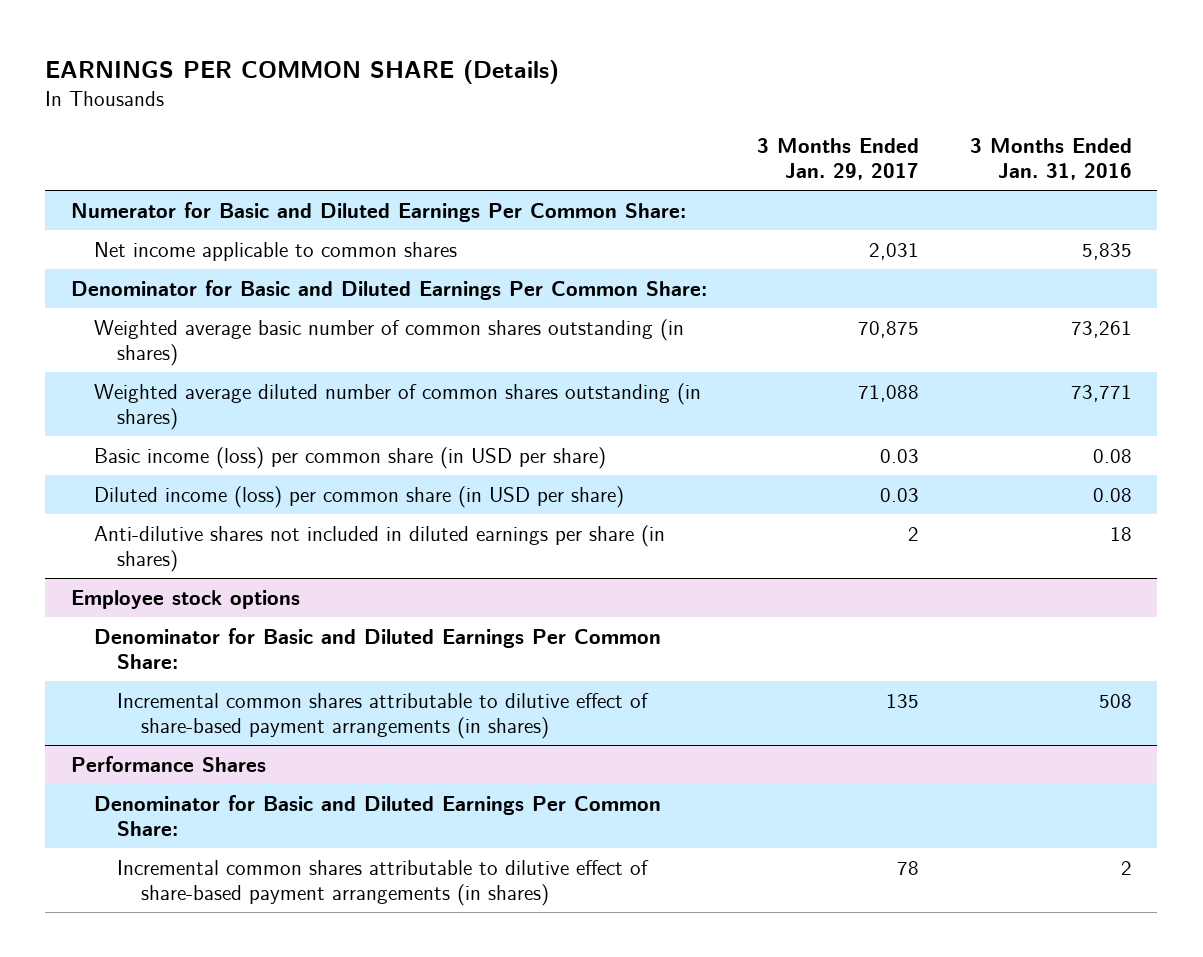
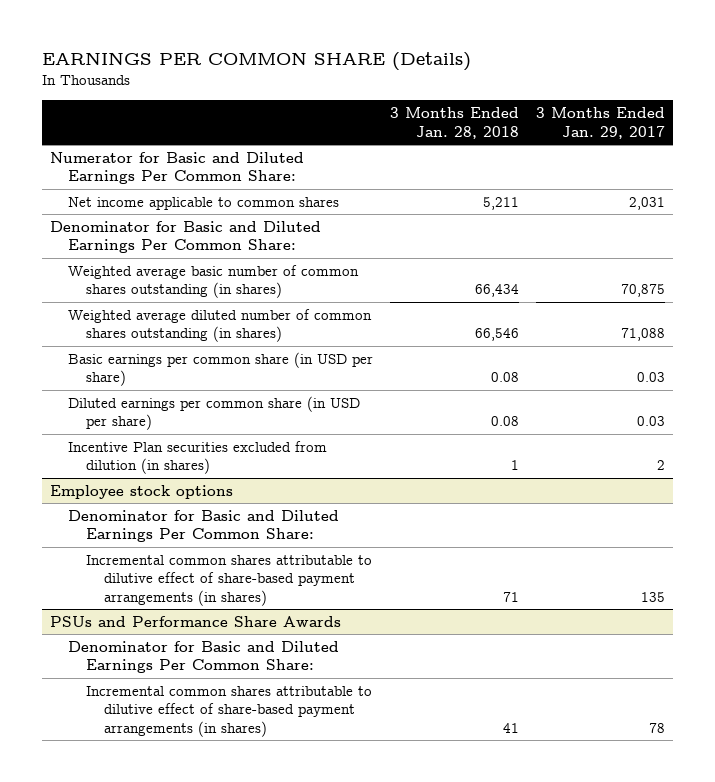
[970,138,1133,181] 3 Months Ended Jan. 31, 2016 -> none
none -> [390,107,520,139] 3 Months Ended Jan. 28, 2018
[94,446,607,469] Basic income (loss) per common share (in USD per share) -> [68,351,374,387] Basic earnings per common share (in USD per share)
[94,485,625,508] Diluted income (loss) per common share (in USD per share) -> [68,395,361,431] Diluted earnings per common share (in USD per share)
[94,524,666,572] Anti-dilutive shares not included in diluted earnings per share (in shares) -> [68,440,328,475] Incentive Plan securities excluded from dilution (in shares)
[70,755,266,772] Performance Shares -> [50,615,342,627] PSUs and Performance Share Awards

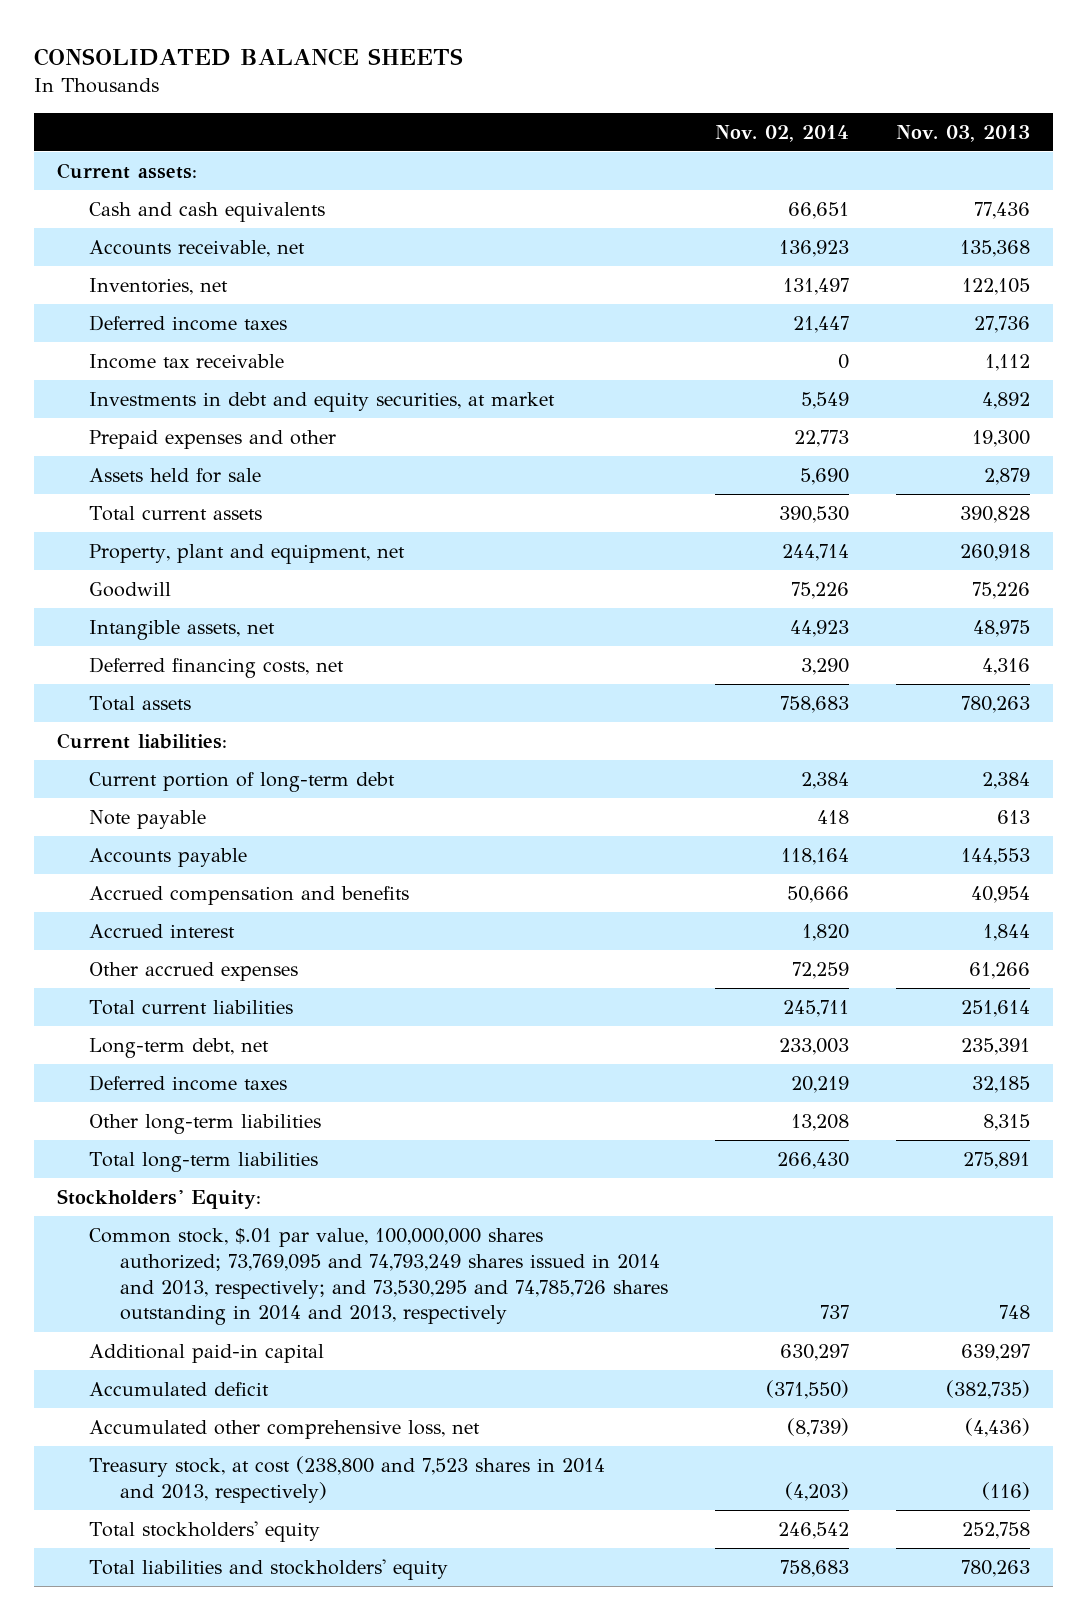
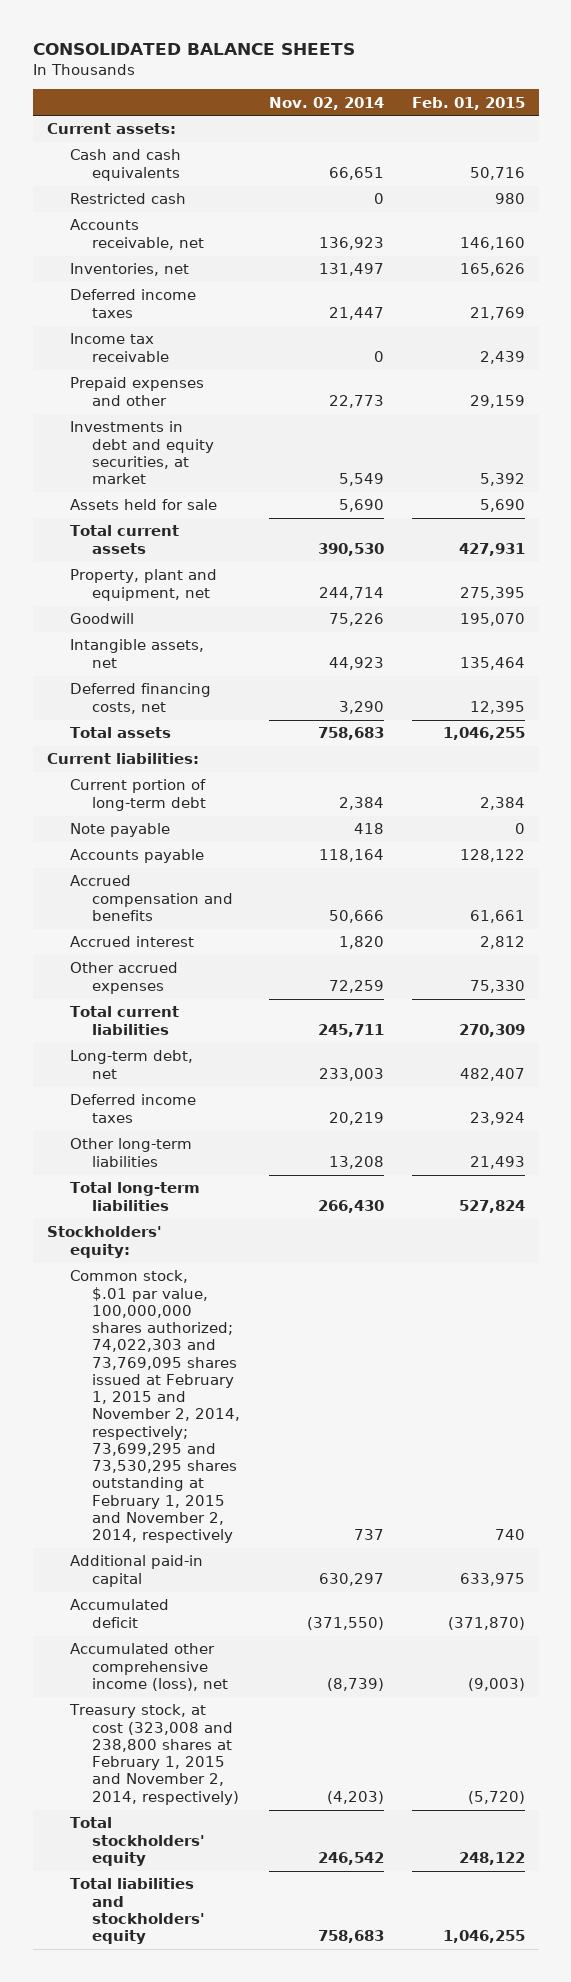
[896,124,1031,142] Nov. 03, 2013 -> none
none -> [411,96,525,110] Feb. 01, 2015
none -> [69,193,186,205] Restricted cash
[88,391,555,412] Investments in debt and equity securities, at market -> [69,421,215,485] Investments in debt and equity securities, at market
[57,1188,262,1209] Stockholders' Equity: -> [46,1226,162,1258] Stockholders' equity:
[88,1227,669,1326] Common stock, $.01 par value, 100,000,000 shares authorized; 73,769,095 and 74,793,249 shares issued in 2014 and 2013, respectively; and 73,530,295 and 74,785,726 shares outstanding in 2014 and 2013, respectively -> [69,1270,241,1544] Common stock, $.01 par value, 100,000,000 shares authorized; 74,022,303 and 73,769,095 shares issued at February 1, 2015 and November 2, 2014, respectively; 73,699,295 and 73,530,295 shares outstanding at February 1, 2015 and November 2, 2014, respectively
[88,1419,480,1439] Accumulated other comprehensive loss, net -> [69,1643,229,1691] Accumulated other comprehensive income (loss), net
[88,1455,605,1503] Treasury stock, at cost (238,800 and 7,523 shares in 2014 and 2013, respectively) -> [68,1704,240,1805] Treasury stock, at cost (323,008 and 238,800 shares at February 1, 2015 and November 2, 2014, respectively)

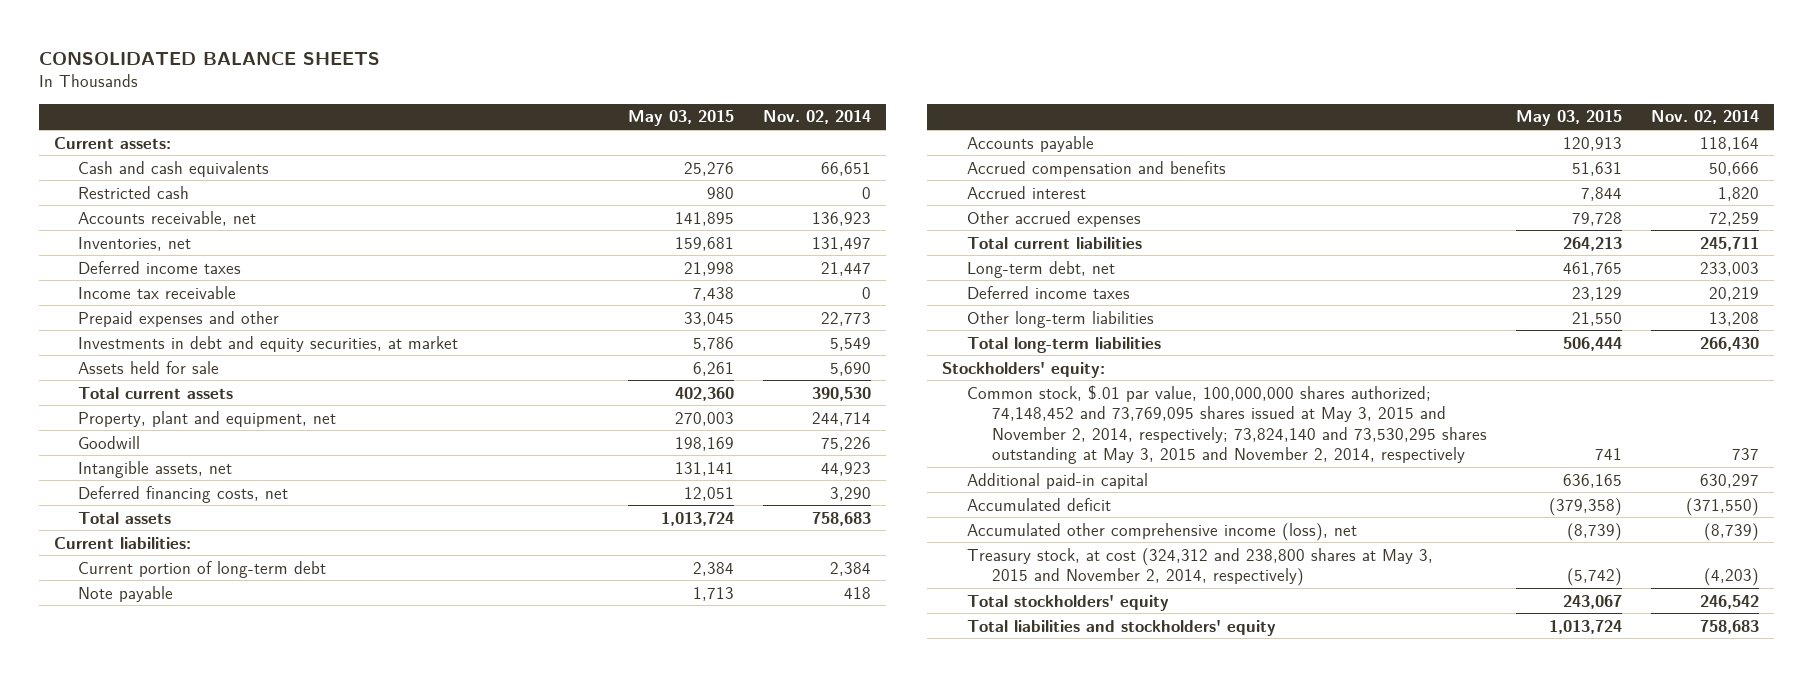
[411,96,525,110] Feb. 01, 2015 -> none
none -> [627,110,734,127] May 03, 2015
[69,1270,241,1544] Common stock, $.01 par value, 100,000,000 shares authorized; 74,022,303 and 73,769,095 shares issued at February 1, 2015 and November 2, 2014, respectively; 73,699,295 and 73,530,295 shares outstanding at February 1, 2015 and November 2, 2014, respectively -> [966,384,1487,465] Common stock, $.01 par value, 100,000,000 shares authorized; 74,148,452 and 73,769,095 shares issued at May 3, 2015 and November 2, 2014, respectively; 73,824,140 and 73,530,295 shares outstanding at May 3, 2015 and November 2, 2014, respectively
[68,1704,240,1805] Treasury stock, at cost (323,008 and 238,800 shares at February 1, 2015 and November 2, 2014, respectively) -> [966,547,1433,587] Treasury stock, at cost (324,312 and 238,800 shares at May 3, 2015 and November 2, 2014, respectively)

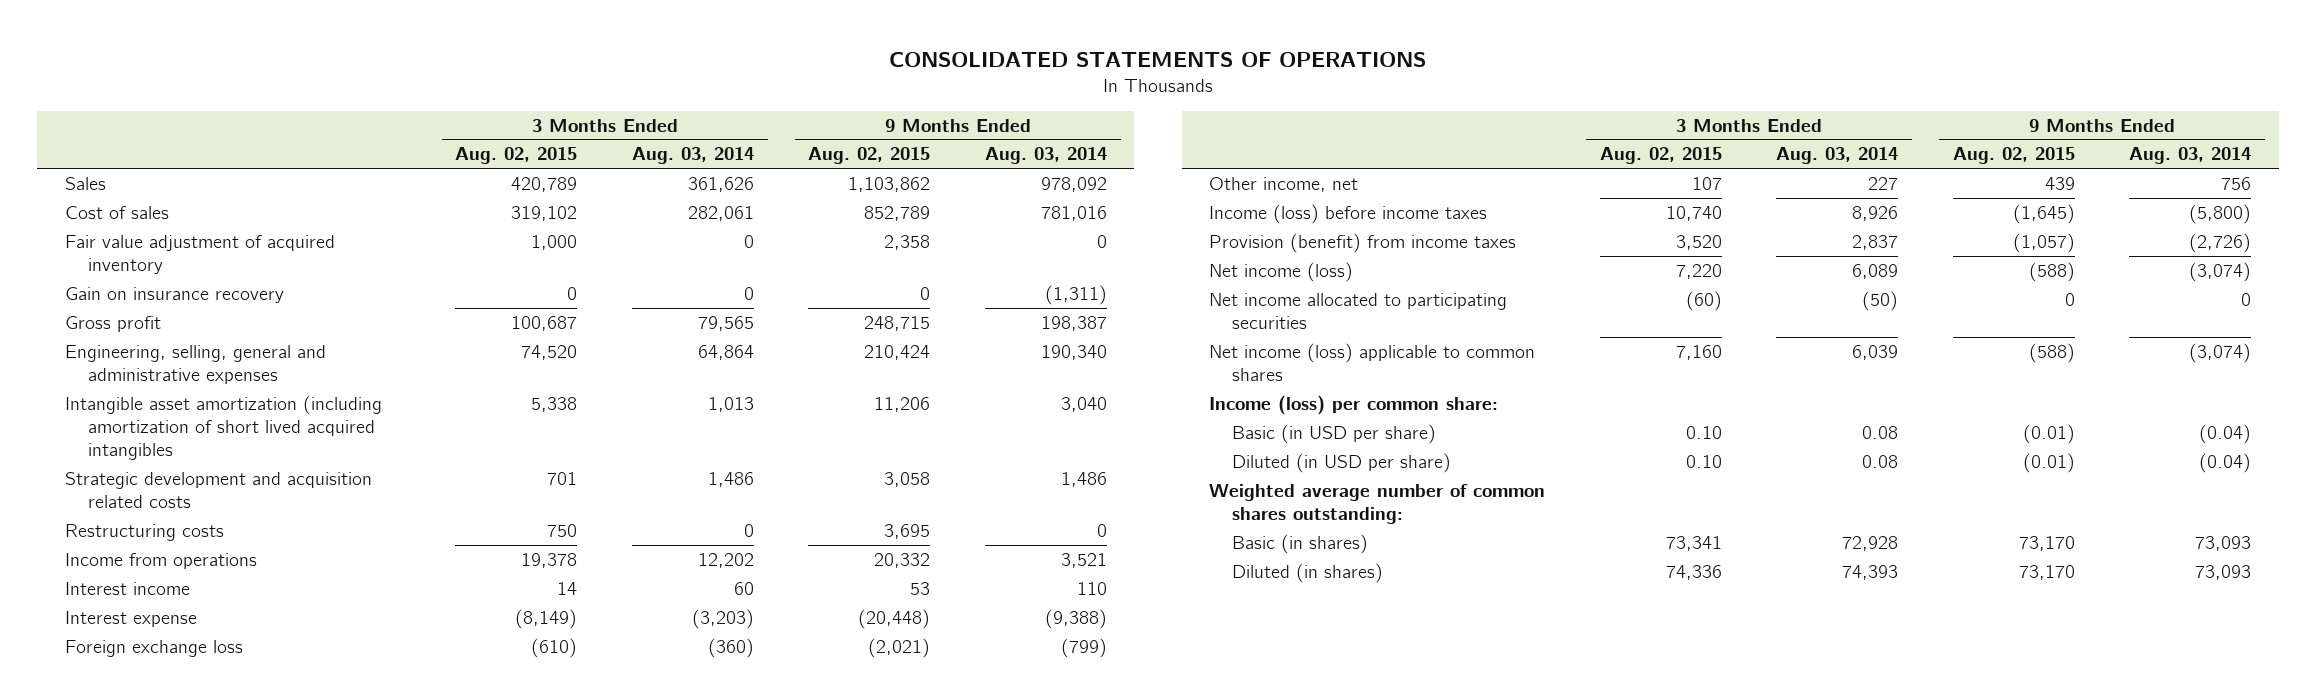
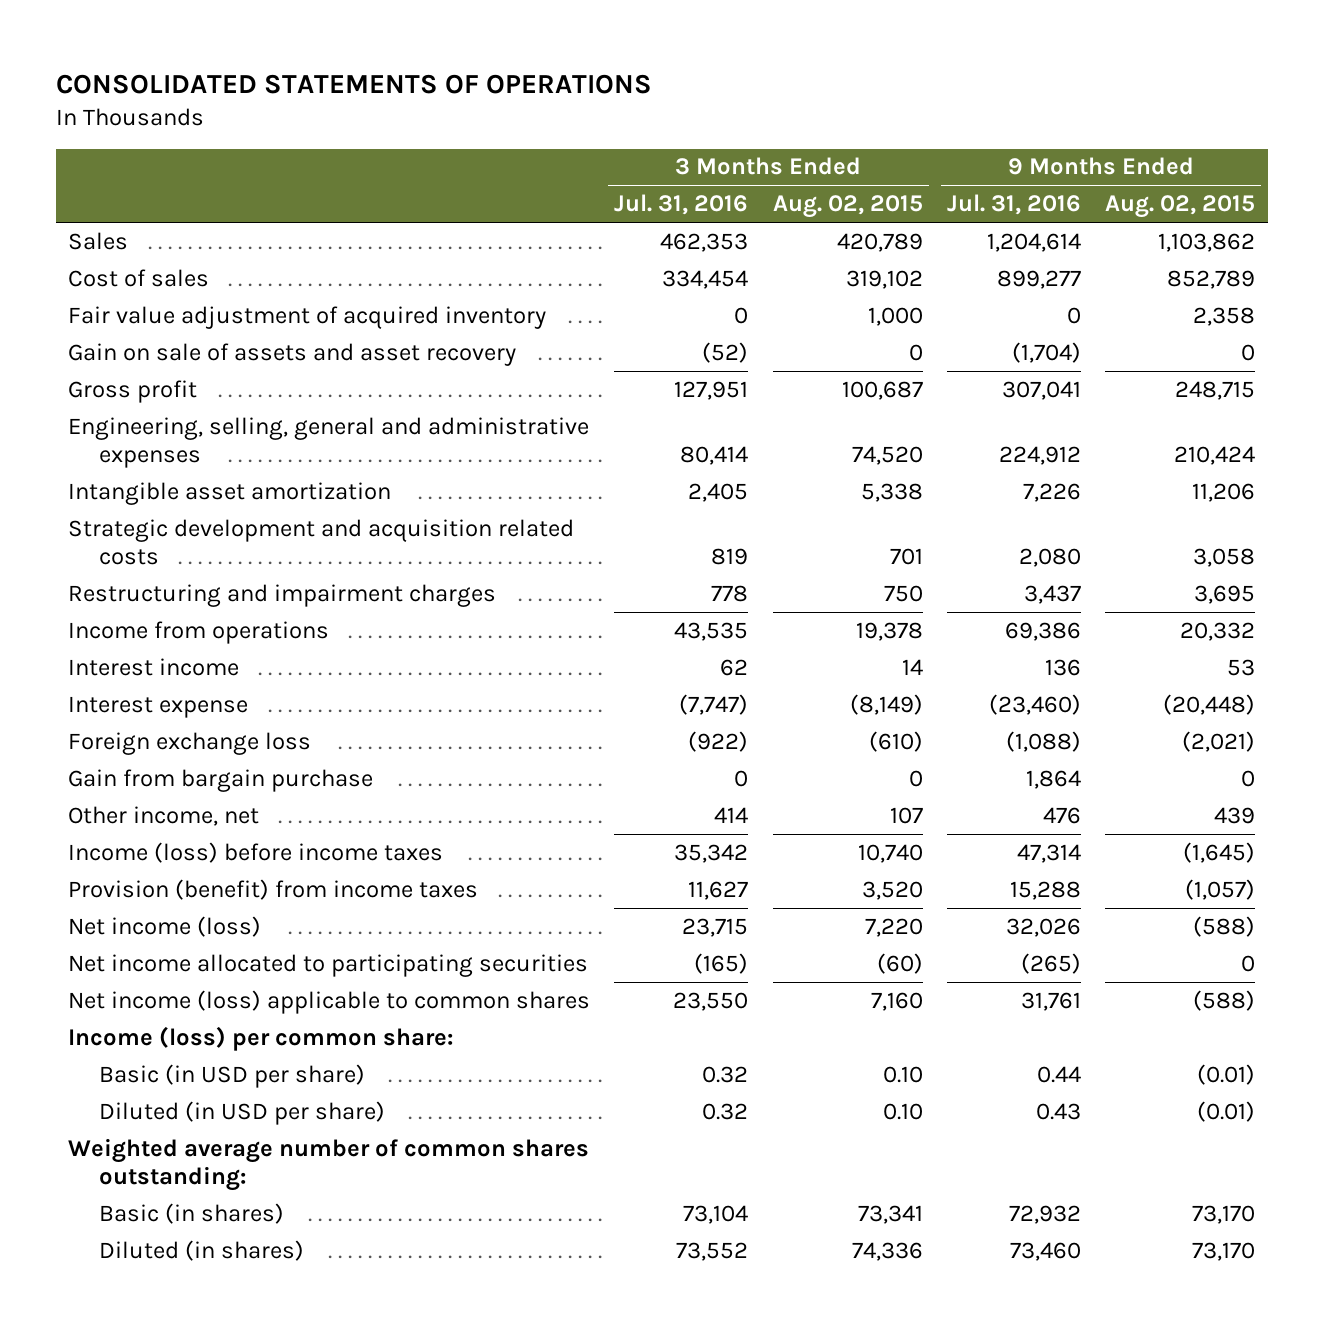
[631,147,754,165] Aug. 03, 2014 -> none
[985,147,1108,165] Aug. 03, 2014 -> none
none -> [614,194,749,216] Jul. 31, 2016
none -> [947,194,1082,216] Jul. 31, 2016
[64,286,284,303] Gain on insurance recovery -> none
none -> [67,342,516,366] Gain on sale of assets and asset recovery
[64,394,382,461] Intangible asset amortization (including amortization of short lived acquired intangibles -> [67,481,391,505] Intangible asset amortization
[64,523,224,541] Restructuring costs -> [67,583,496,607] Restructuring and impairment charges
none -> [67,768,373,792] Gain from bargain purchase

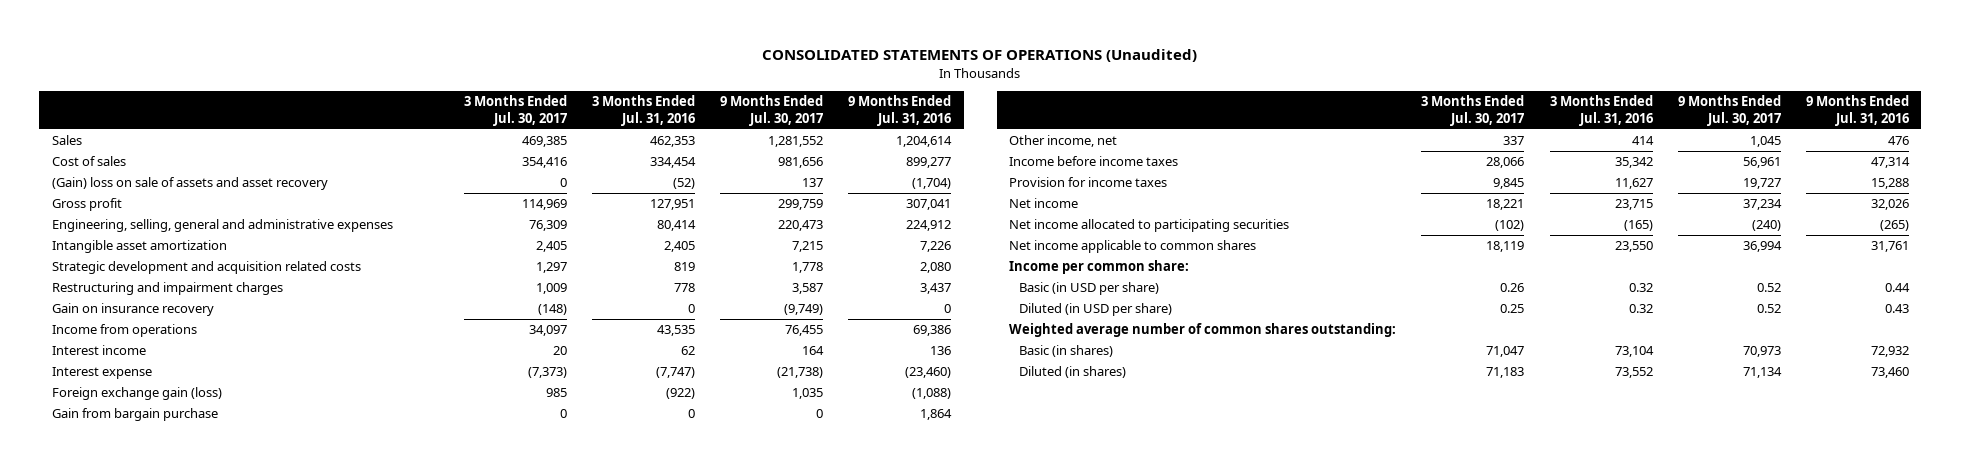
[55,73,652,94] CONSOLIDATED STATEMENTS OF OPERATIONS -> [762,48,1198,62] CONSOLIDATED STATEMENTS OF OPERATIONS (Unaudited)
[772,195,923,219] Aug. 02, 2015 -> none
[1105,195,1256,219] Aug. 02, 2015 -> none
none -> [463,95,567,126] 3 Months Ended Jul. 30, 2017
none -> [720,95,824,126] 9 Months Ended Jul. 30, 2017
[67,305,546,329] Fair value adjustment of acquired inventory -> none
[67,342,516,366] Gain on sale of assets and asset recovery -> [51,177,328,191] (Gain) loss on sale of assets and asset recovery
none -> [51,303,214,317] Gain on insurance recovery
[67,731,311,755] Foreign exchange loss -> [51,387,222,401] Foreign exchange gain (loss)
[67,841,443,863] Income (loss) before income taxes -> [1009,156,1179,167] Income before income taxes
[67,878,478,900] Provision (benefit) from income taxes -> [1009,177,1168,188] Provision for income taxes
[67,915,261,937] Net income (loss) -> [1009,198,1079,209] Net income
[67,989,590,1014] Net income (loss) applicable to common shares -> [1009,240,1257,254] Net income applicable to common shares
[67,1025,453,1051] Income (loss) per common share: -> [1009,260,1190,275] Income per common share:

